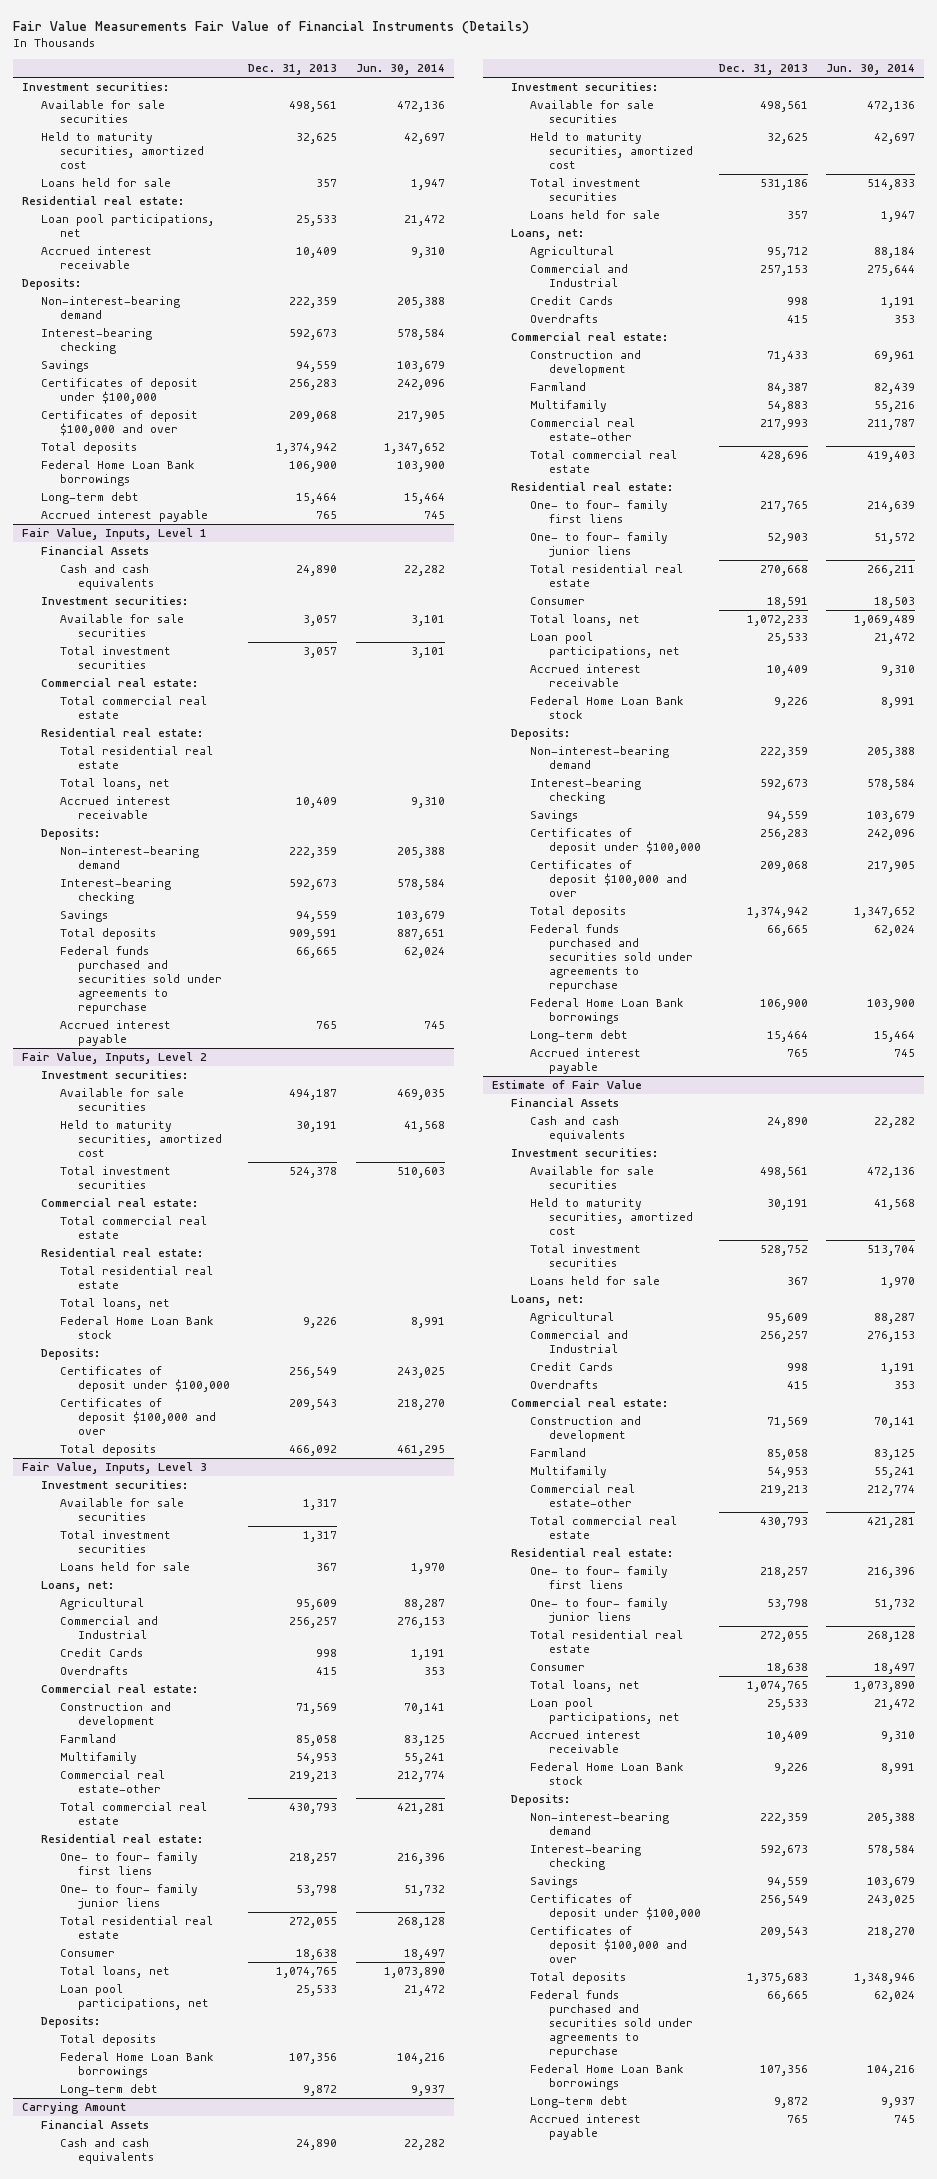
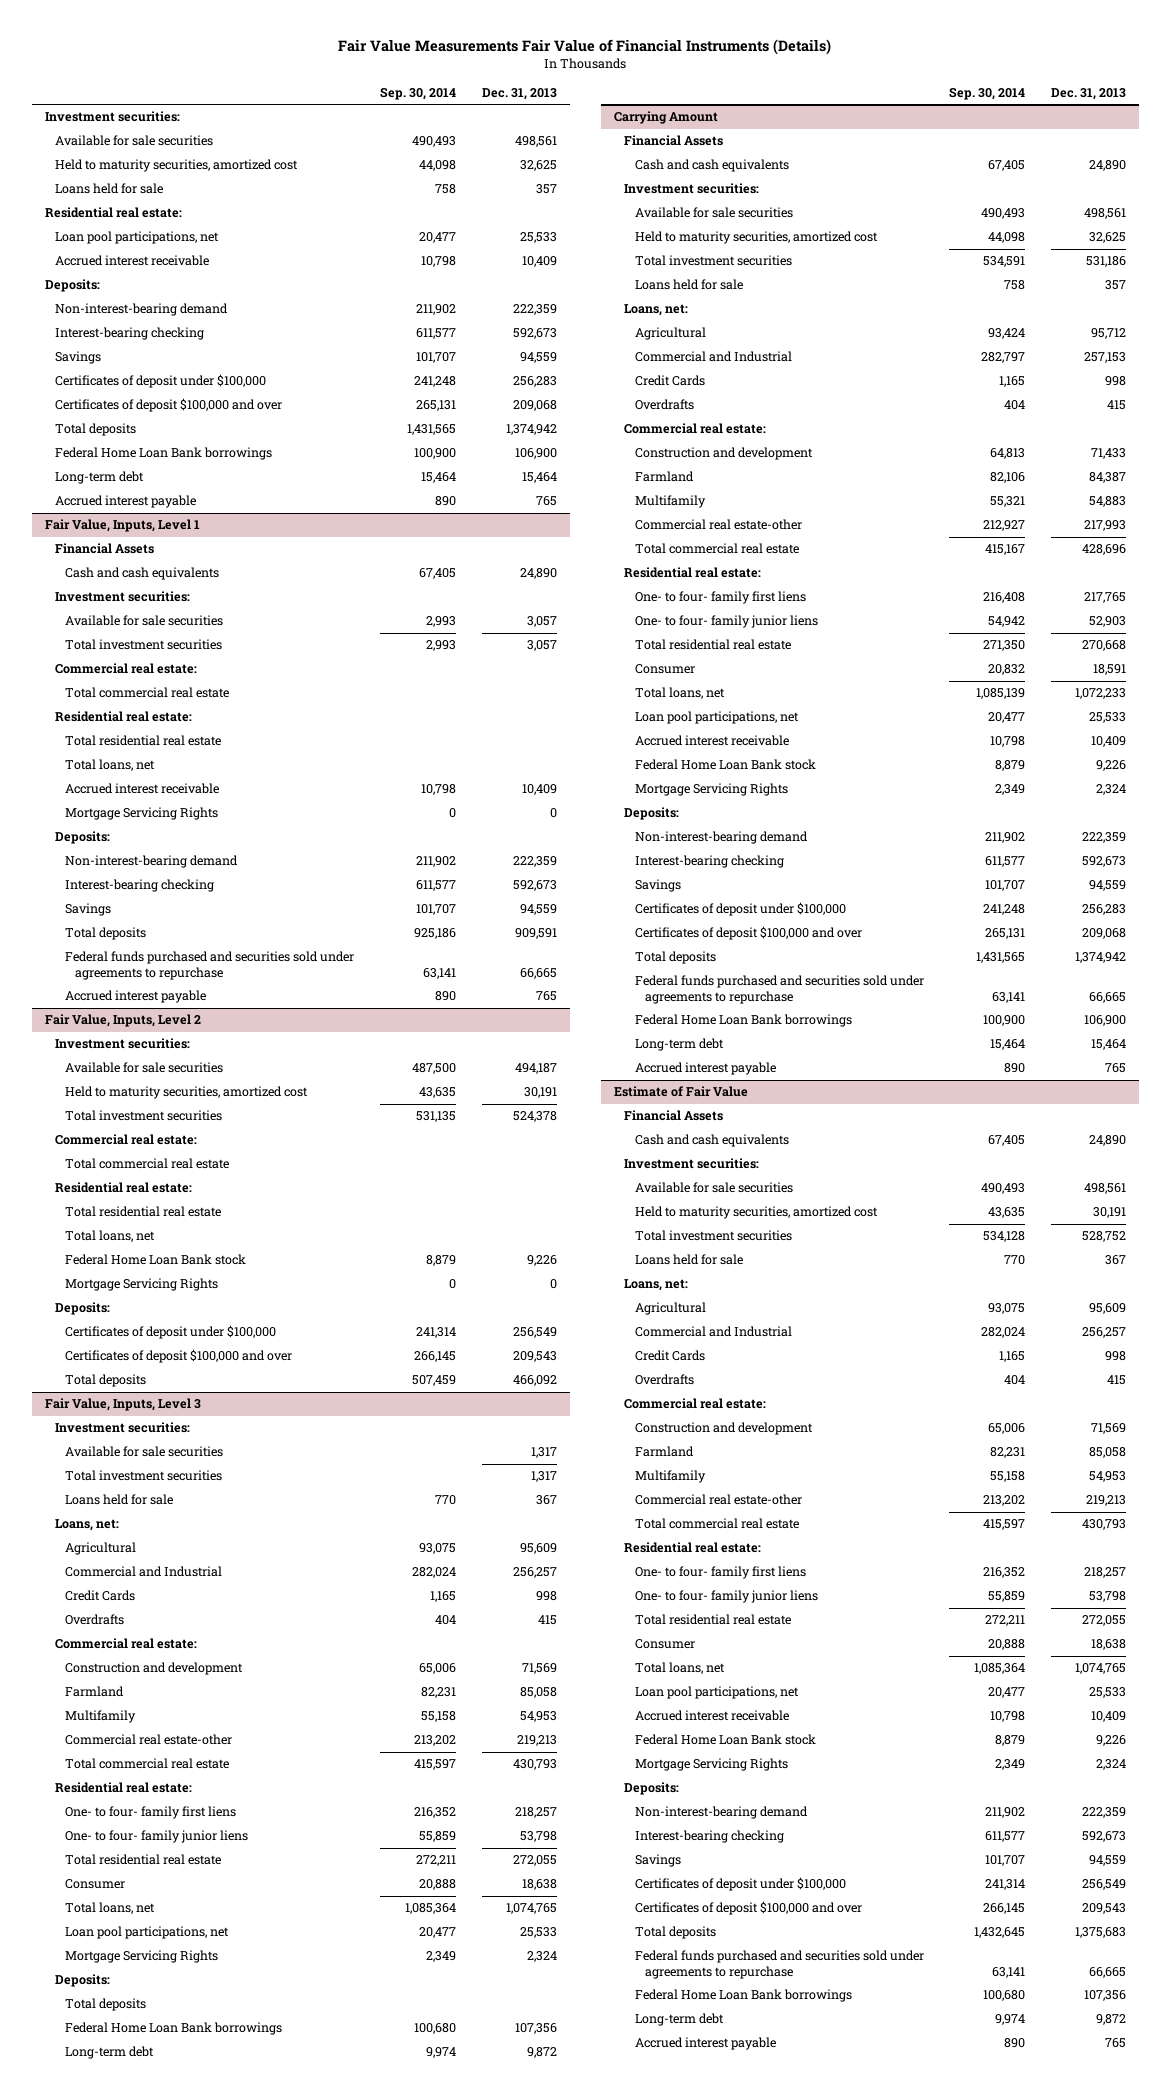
[355,64,445,76] Jun. 30, 2014 -> none
none -> [379,87,456,101] Sep. 30, 2014
none -> [64,807,218,821] Mortgage Servicing Rights
none -> [64,1278,218,1292] Mortgage Servicing Rights
none -> [64,1950,218,1964] Mortgage Servicing Rights
none -> [634,783,788,797] Mortgage Servicing Rights
none -> [634,1758,788,1772] Mortgage Servicing Rights

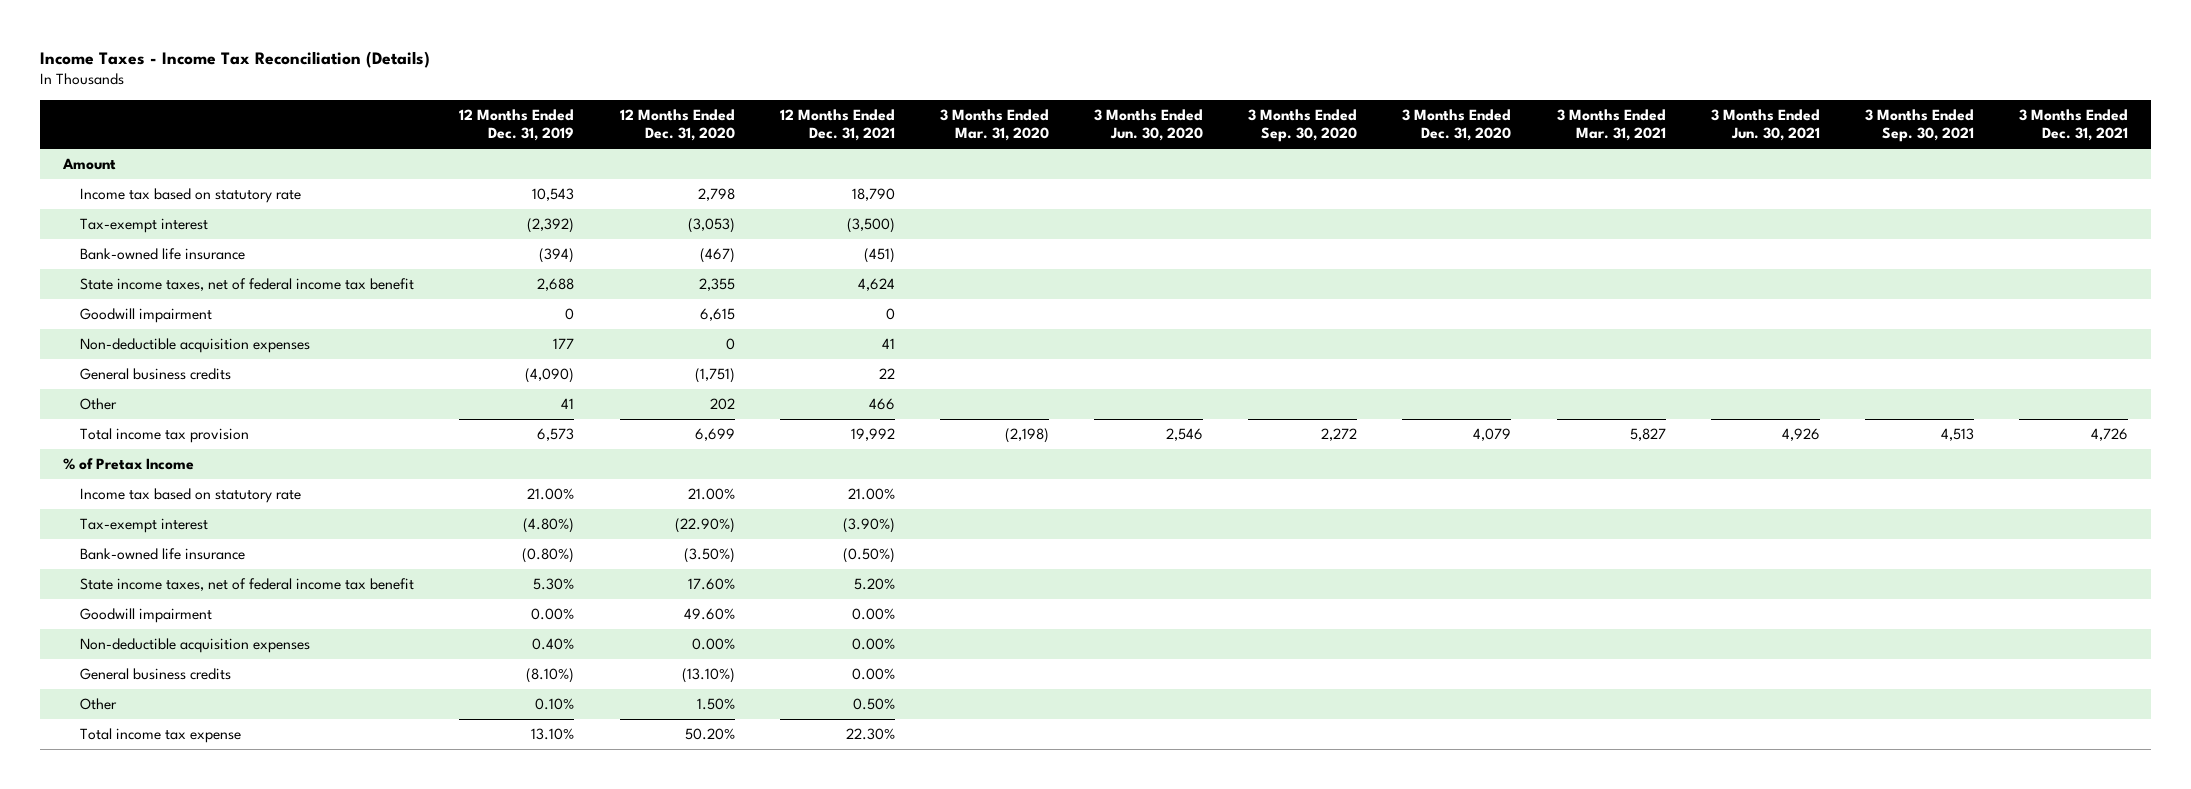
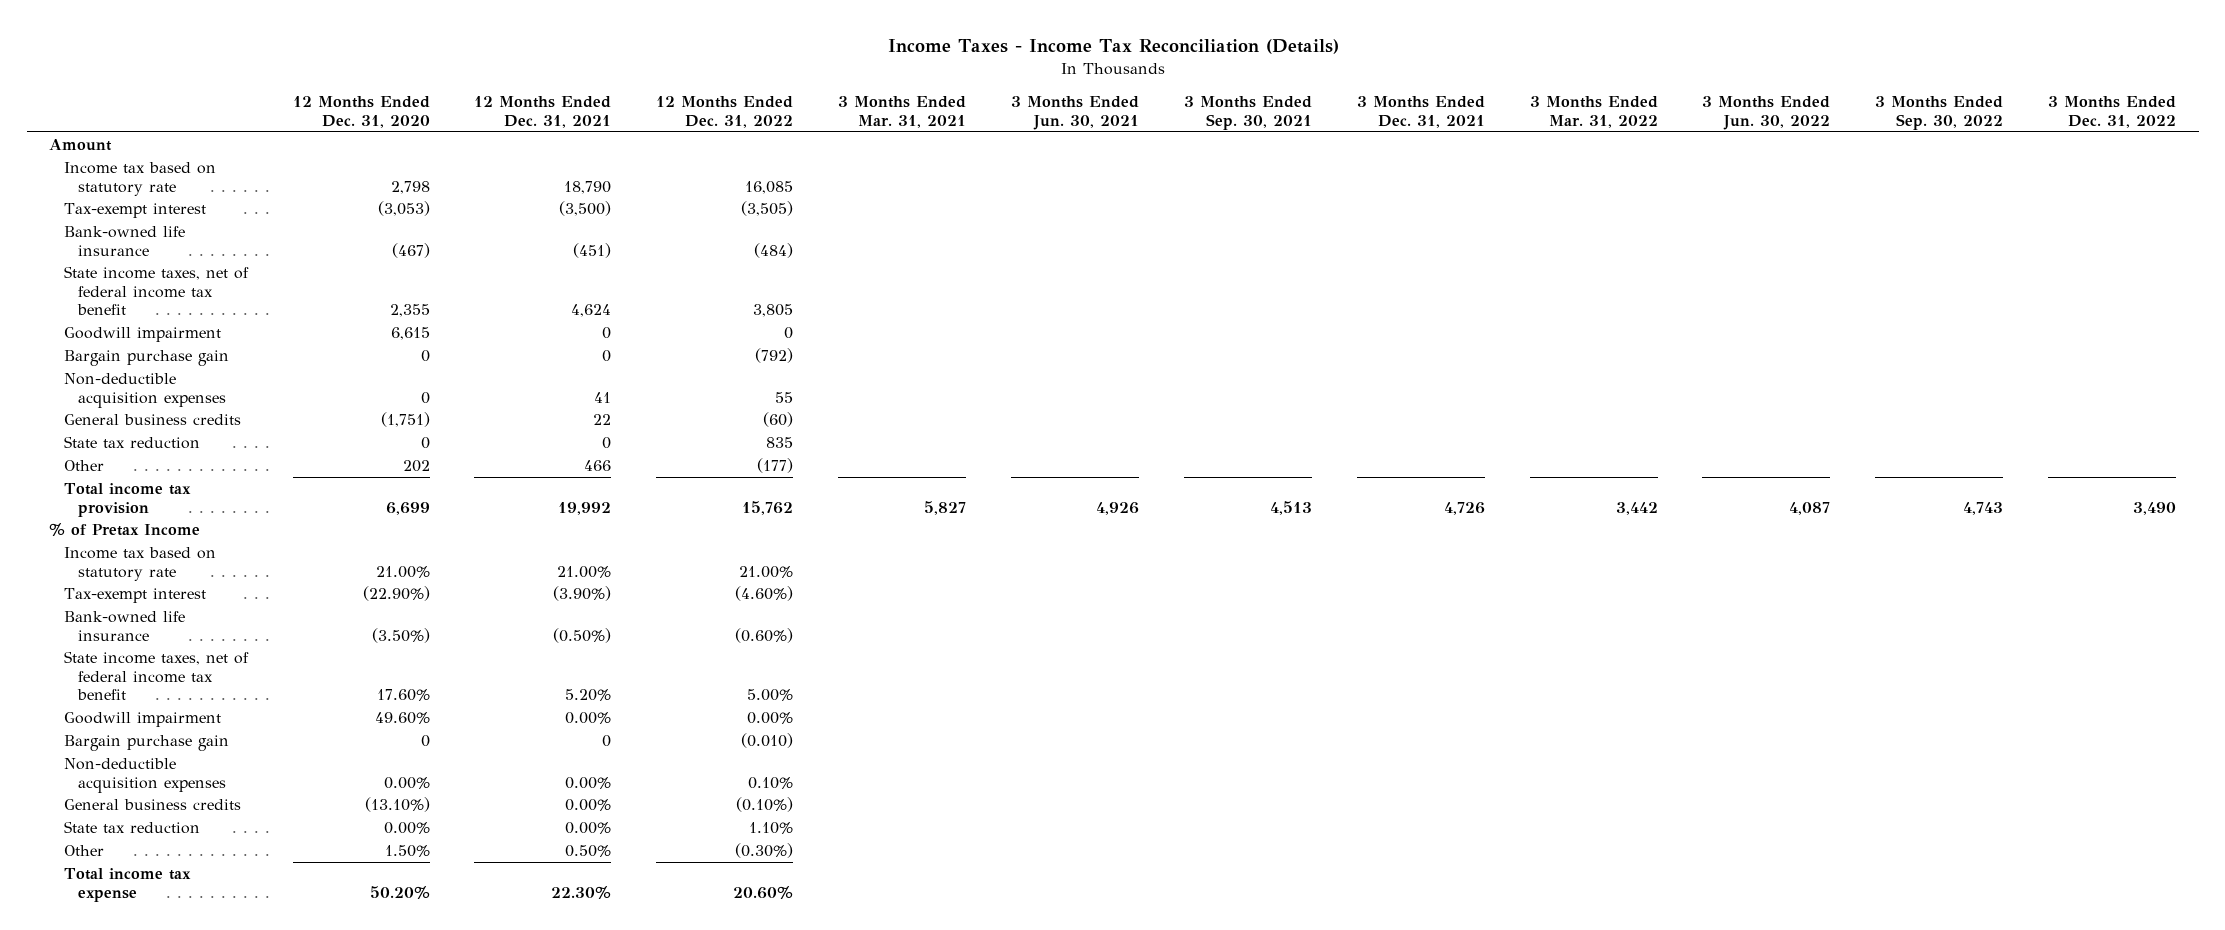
[459,108,575,141] 12 Months Ended Dec. 31, 2019 -> none
[939,108,1049,141] 3 Months Ended Mar. 31, 2020 -> none
[1094,108,1204,141] 3 Months Ended Jun. 30, 2020 -> none
[1248,108,1358,142] 3 Months Ended Sep. 30, 2020 -> none
[1402,108,1512,141] 3 Months Ended Dec. 31, 2020 -> none
none -> [656,95,794,128] 12 Months Ended Dec. 31, 2022
none -> [1529,95,1658,128] 3 Months Ended Mar. 31, 2022
none -> [1702,95,1831,130] 3 Months Ended Jun. 30, 2022
none -> [1875,95,2004,130] 3 Months Ended Sep. 30, 2022
none -> [2048,95,2177,128] 3 Months Ended Dec. 31, 2022
none -> [63,349,229,366] Bargain purchase gain
none -> [63,435,200,449] State tax reduction
none -> [63,734,229,751] Bargain purchase gain
none -> [63,820,200,834] State tax reduction

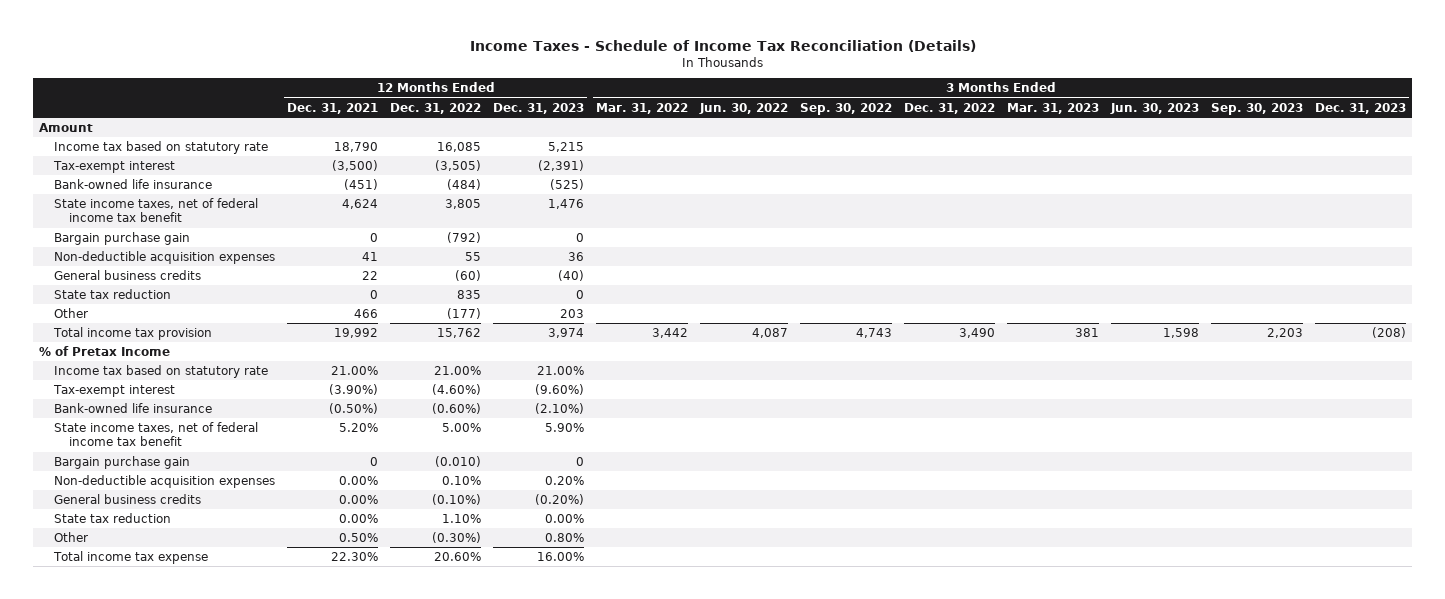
[887,38,1339,54] Income Taxes - Income Tax Reconciliation (Details) -> [469,40,976,53] Income Taxes - Schedule of Income Tax Reconciliation (Details)
[292,95,430,128] 12 Months Ended Dec. 31, 2020 -> none
[838,95,967,128] 3 Months Ended Mar. 31, 2021 -> none
[1010,95,1139,130] 3 Months Ended Jun. 30, 2021 -> none
[1183,95,1312,130] 3 Months Ended Sep. 30, 2021 -> none
[1356,95,1485,128] 3 Months Ended Dec. 31, 2021 -> none
none -> [493,102,585,114] Dec. 31, 2023
none -> [1007,102,1100,114] Mar. 31, 2023
none -> [1110,102,1200,114] Jun. 30, 2023
none -> [1211,102,1304,115] Sep. 30, 2023
none -> [1315,102,1407,114] Dec. 31, 2023
[63,326,221,342] Goodwill impairment -> none
[63,711,221,727] Goodwill impairment -> none

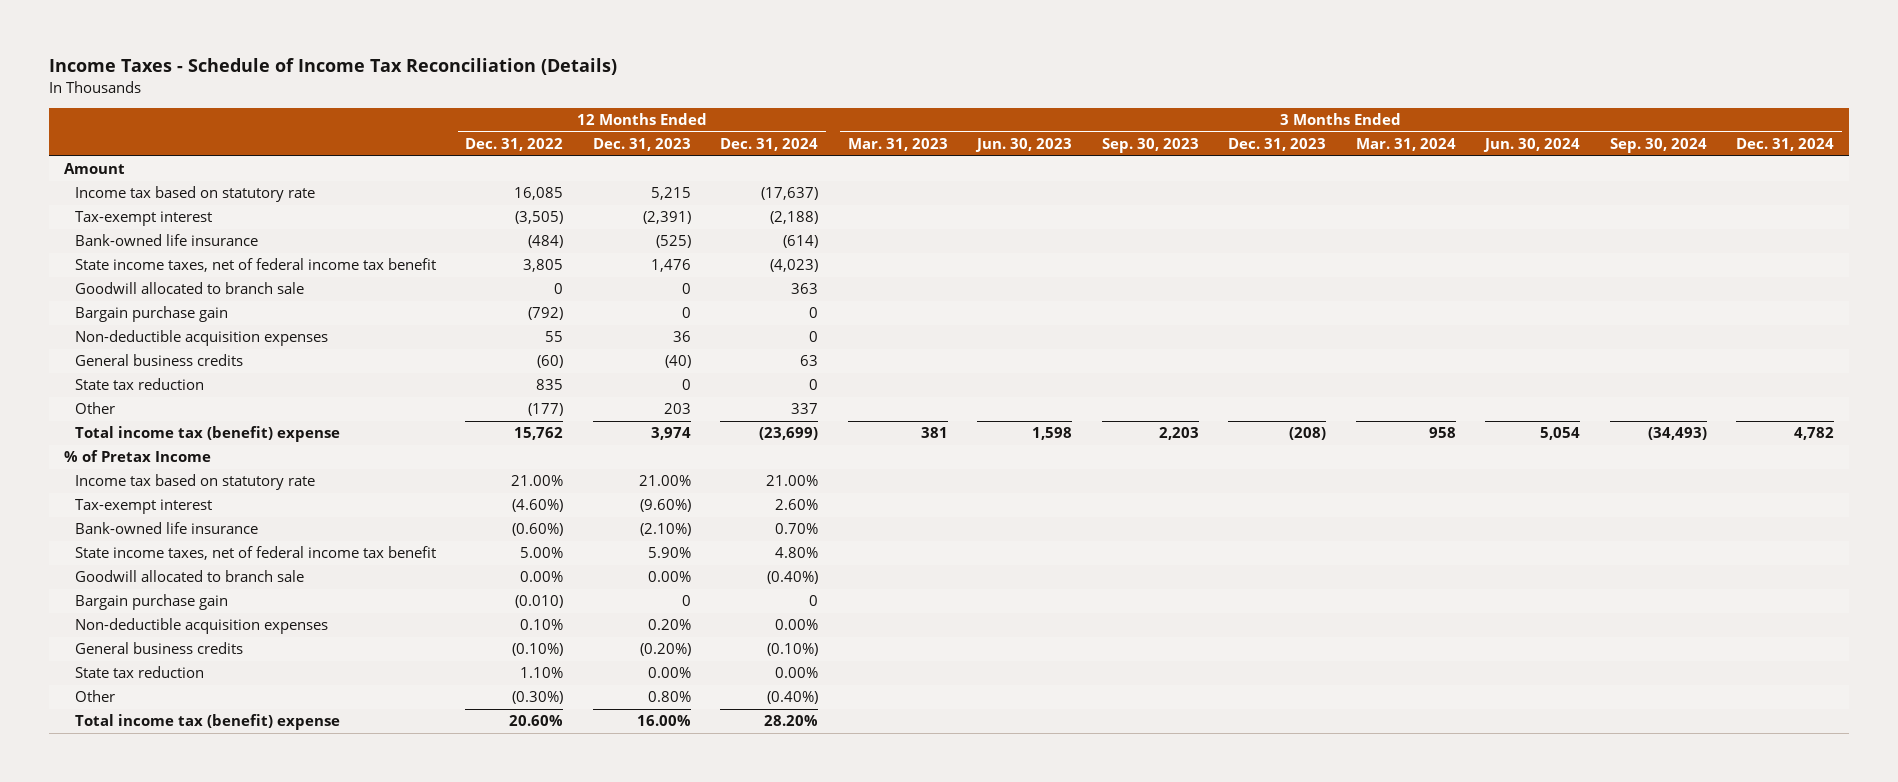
[287,102,379,114] Dec. 31, 2021 -> none
[596,102,689,114] Mar. 31, 2022 -> none
[699,102,789,114] Jun. 30, 2022 -> none
[800,102,893,115] Sep. 30, 2022 -> none
[904,102,996,114] Dec. 31, 2022 -> none
none -> [720,138,819,152] Dec. 31, 2024
none -> [1355,138,1456,152] Mar. 31, 2024
none -> [1483,138,1581,153] Jun. 30, 2024
none -> [1609,138,1707,154] Sep. 30, 2024
none -> [1736,138,1835,152] Dec. 31, 2024
none -> [74,282,304,295] Goodwill allocated to branch sale
[53,326,213,340] Total income tax provision -> [74,426,340,443] Total income tax (benefit) expense
none -> [74,570,304,583] Goodwill allocated to branch sale
[53,550,209,564] Total income tax expense -> [74,714,340,731] Total income tax (benefit) expense

